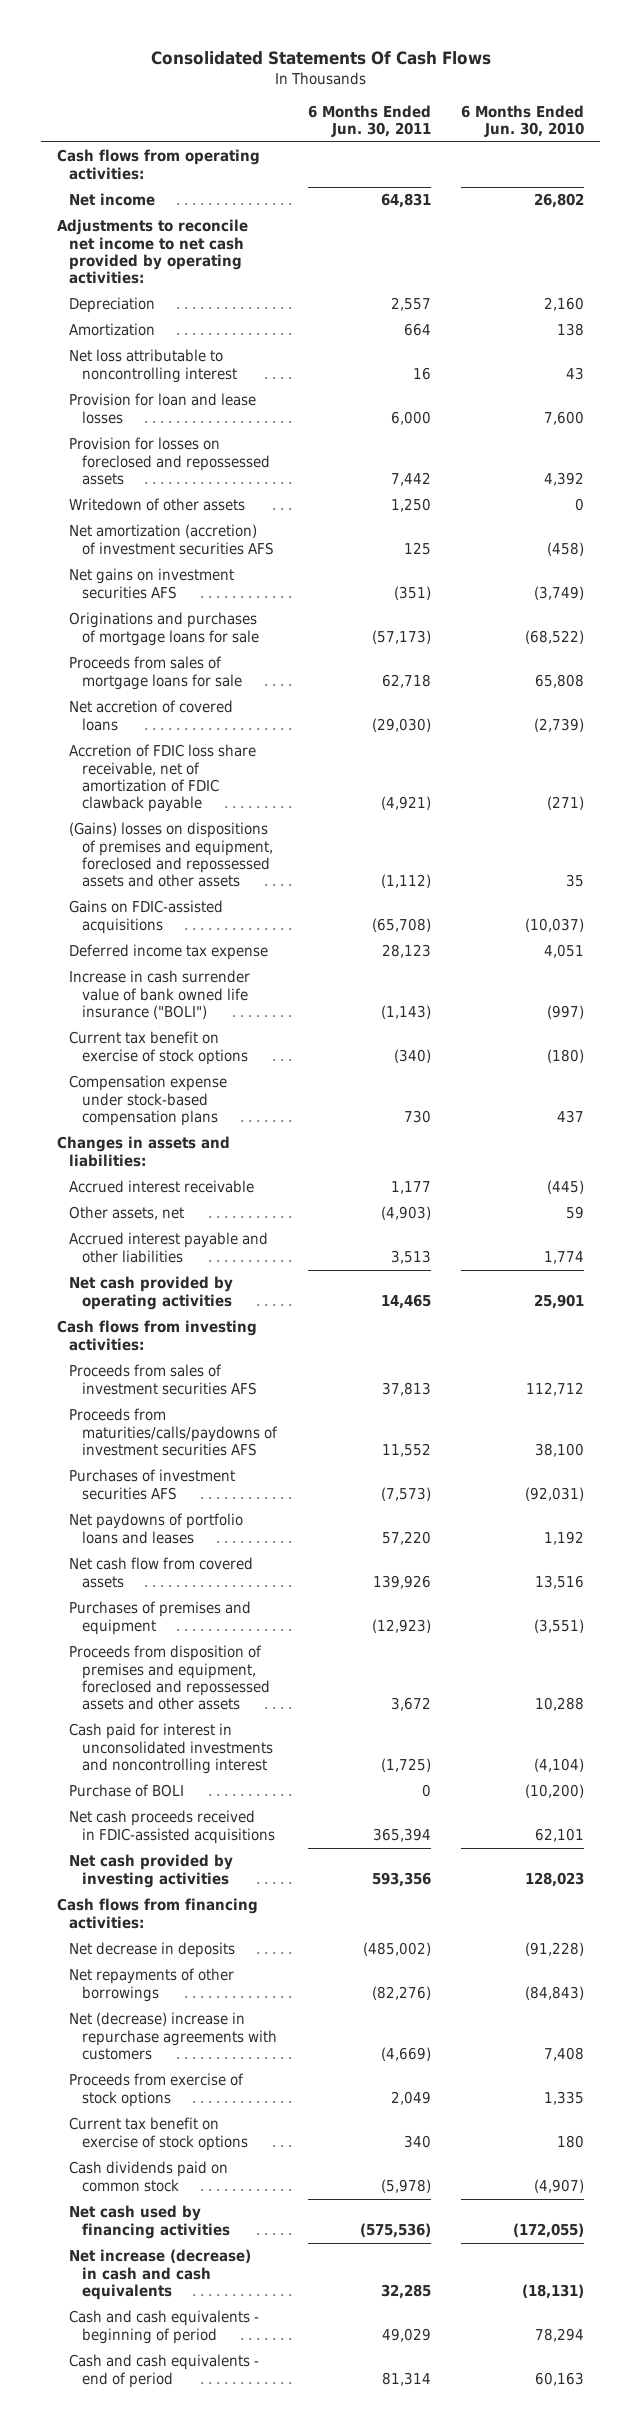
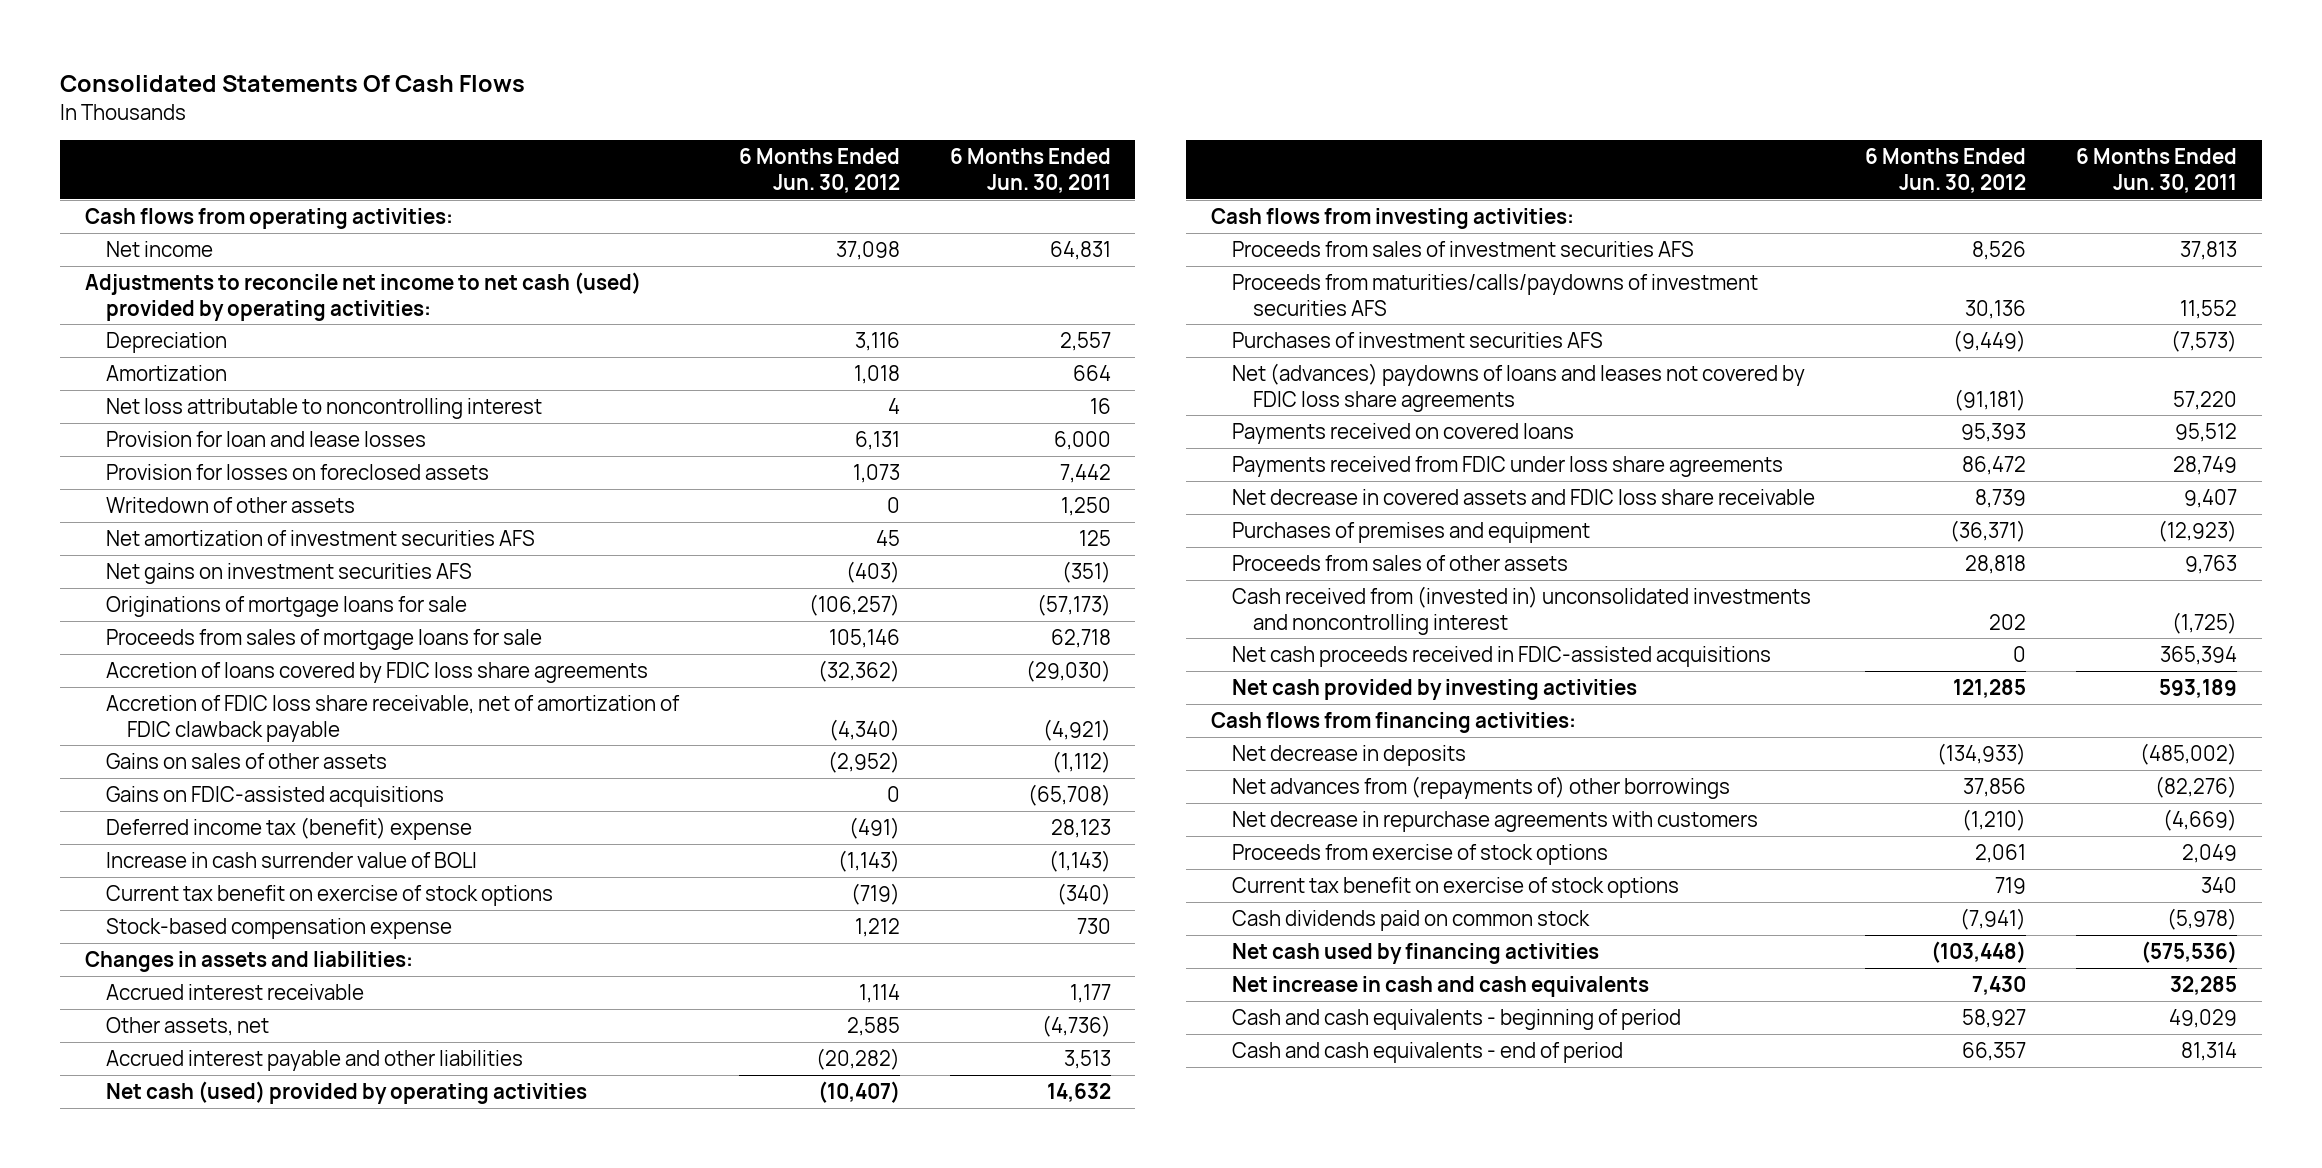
[461,104,585,138] 6 Months Ended Jun. 30, 2010 -> none
none -> [738,147,900,193] 6 Months Ended Jun. 30, 2012
[56,219,248,285] Adjustments to reconcile net income to net cash provided by operating activities: -> [85,271,642,321] Adjustments to reconcile net income to net cash (used) provided by operating activities:
[69,437,270,485] Provision for losses on foreclosed and repossessed assets -> [106,463,490,480] Provision for losses on foreclosed assets
[69,524,274,555] Net amortization (accretion) of investment securities AFS -> [106,529,536,546] Net amortization of investment securities AFS
[69,612,259,646] Originations and purchases of mortgage loans for sale -> [106,595,468,617] Originations of mortgage loans for sale
[69,700,234,731] Net accretion of covered loans -> [106,661,649,683] Accretion of loans covered by FDIC loss share agreements
[69,822,273,888] (Gains) losses on dispositions of premises and equipment, foreclosed and repossessed assets and other assets -> [106,752,388,769] Gains on sales of other assets
[69,944,269,961] Deferred income tax expense -> [106,816,473,840] Deferred income tax (benefit) expense
[69,970,251,1019] Increase in cash surrender value of bank owned life insurance ("BOLI") -> [106,851,478,868] Increase in cash surrender value of BOLI
[69,1075,228,1126] Compensation expense under stock-based compensation plans -> [106,917,453,939] Stock-based compensation expense
[380,1206,431,1221] (4,903) -> [1041,1014,1111,1037] (4,736)
[69,1276,234,1310] Net cash provided by operating activities -> [106,1080,588,1104] Net cash (used) provided by operating activities
[380,1293,431,1309] 14,465 -> [1046,1082,1111,1102] 14,632
[69,1557,254,1588] Net cash flow from covered assets -> none
[69,1513,244,1544] Net paydowns of portfolio loans and leases -> [1232,362,1806,412] Net (advances) paydowns of loans and leases not covered by FDIC loss share agreements
none -> [1232,422,1575,444] Payments received on covered loans
none -> [1232,455,1784,477] Payments received from FDIC under loss share agreements
none -> [1232,488,1816,505] Net decrease in covered assets and FDIC loss share receivable
[69,1784,185,1798] Purchase of BOLI -> none
[69,1645,270,1711] Proceeds from disposition of premises and equipment, foreclosed and repossessed assets and other assets -> [1232,554,1569,571] Proceeds from sales of other assets
[390,1697,431,1712] 3,672 -> [2184,554,2237,574] 9,763
[69,1723,273,1774] Cash paid for interest in unconsolidated investments and noncontrolling interest -> [1232,585,1812,635] Cash received from (invested in) unconsolidated investments and noncontrolling interest
[371,1871,431,1887] 593,356 -> [2158,678,2237,698] 593,189
[69,1968,235,2002] Net repayments of other borrowings -> [1232,775,1731,799] Net advances from (repayments of) other borrowings
[69,2012,277,2060] Net (decrease) increase in repurchase agreements with customers -> [1232,810,1759,832] Net decrease in repurchase agreements with customers
[69,2249,252,2300] Net increase (decrease) in cash and cash equivalents -> [1232,975,1650,997] Net increase in cash and cash equivalents

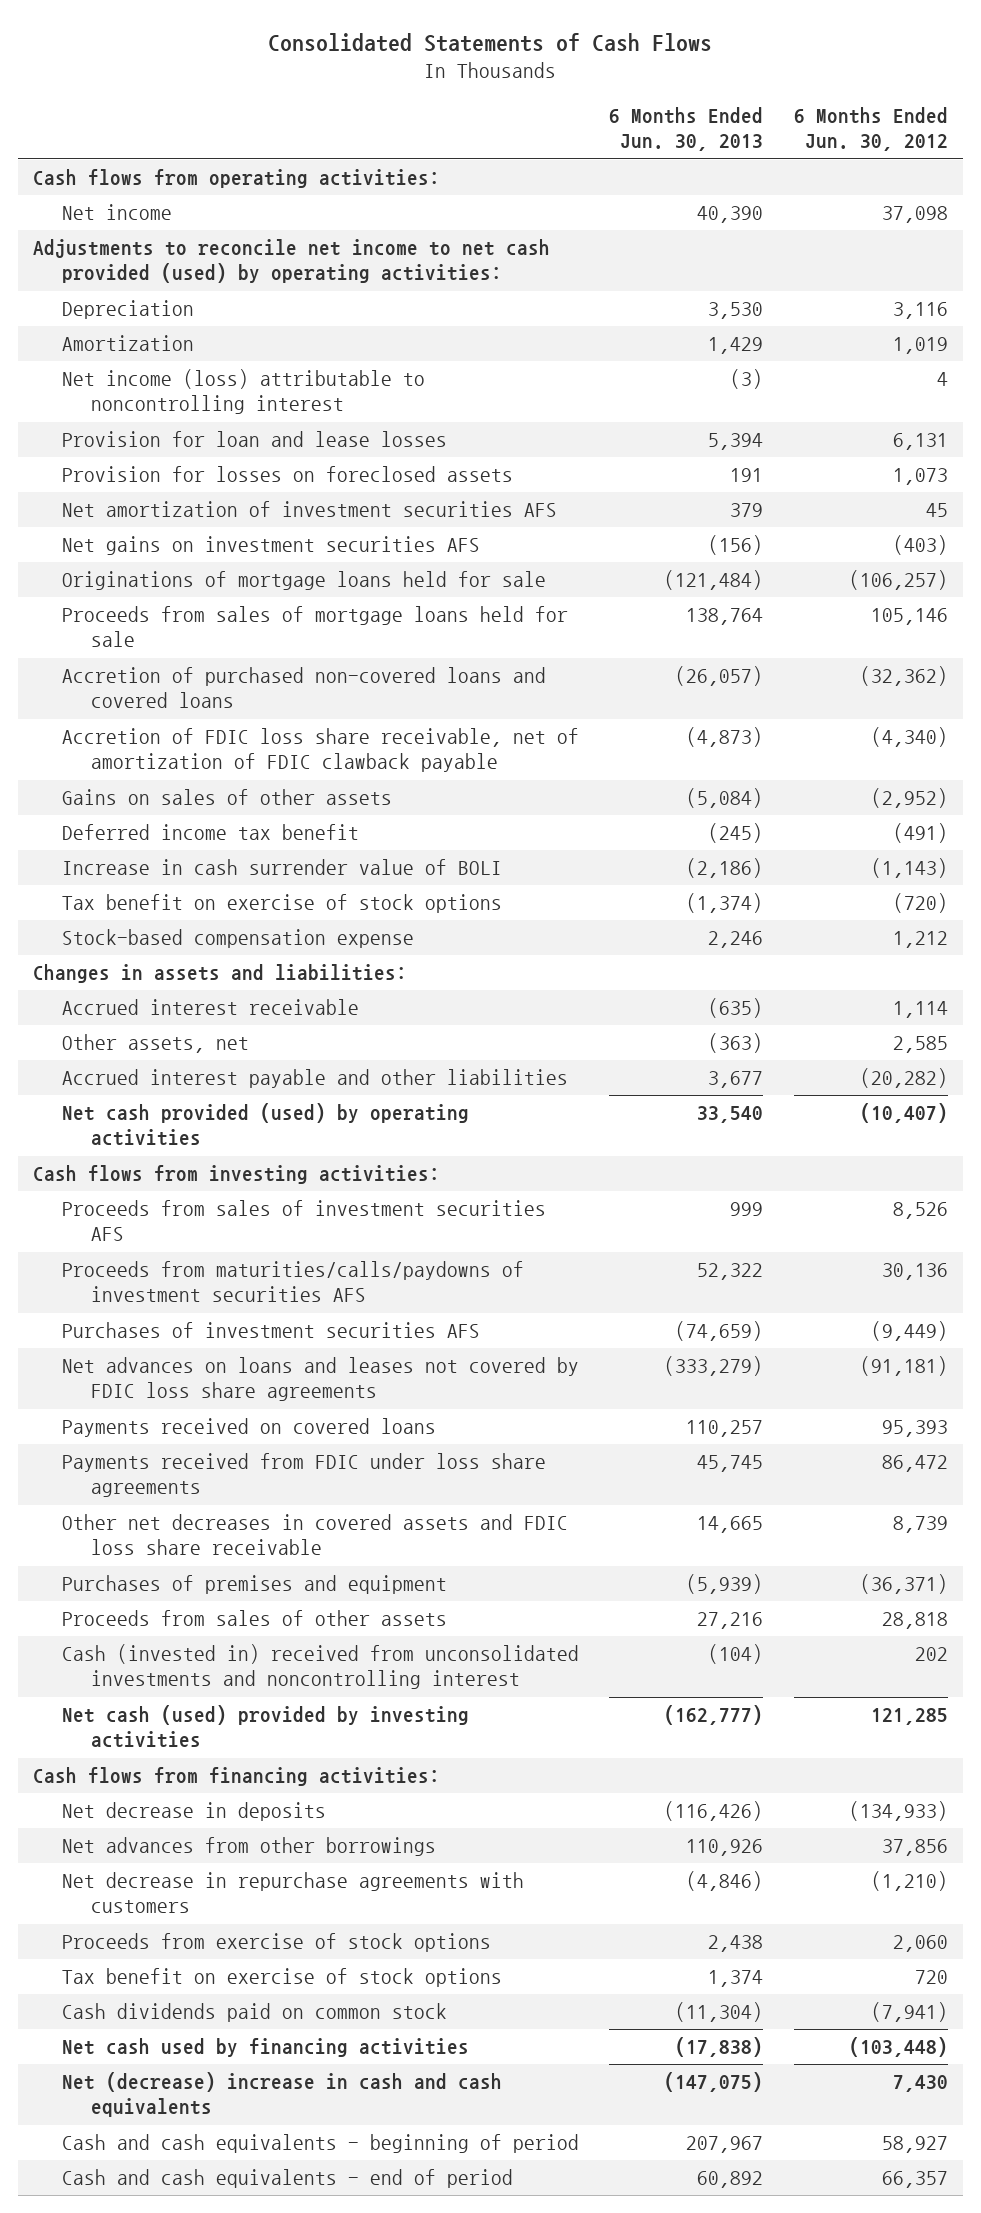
[60,75,526,93] Consolidated Statements Of Cash Flows -> [268,32,713,52] Consolidated Statements of Cash Flows
[949,147,1111,193] 6 Months Ended Jun. 30, 2011 -> none
none -> [609,107,764,152] 6 Months Ended Jun. 30, 2013
[85,271,642,321] Adjustments to reconcile net income to net cash (used) provided by operating activities: -> [32,239,550,284] Adjustments to reconcile net income to net cash provided (used) by operating activities:
[853,364,900,384] 1,018 -> [892,337,948,355] 1,019
[106,397,543,419] Net loss attributable to noncontrolling interest -> [61,369,425,415] Net income (loss) attributable to noncontrolling interest
[106,496,356,513] Writedown of other assets -> none
[106,595,468,617] Originations of mortgage loans for sale -> [61,571,546,591] Originations of mortgage loans held for sale
[106,628,543,650] Proceeds from sales of mortgage loans for sale -> [61,606,568,648] Proceeds from sales of mortgage loans held for sale
[106,661,649,683] Accretion of loans covered by FDIC loss share agreements -> [61,667,546,709] Accretion of purchased non-covered loans and covered loans
[106,785,445,807] Gains on FDIC-assisted acquisitions -> none
[106,816,473,840] Deferred income tax (benefit) expense -> [61,824,359,841] Deferred income tax benefit
[106,884,554,906] Current tax benefit on exercise of stock options -> [61,894,502,914] Tax benefit on exercise of stock options
[850,882,900,905] (719) -> [892,893,948,914] (720)
[106,1080,588,1104] Net cash (used) provided by operating activities -> [61,1103,469,1147] Net cash provided (used) by operating activities
[1232,362,1806,412] Net (advances) paydowns of loans and leases not covered by FDIC loss share agreements -> [61,1357,579,1402] Net advances on loans and leases not covered by FDIC loss share agreements
[1232,488,1816,505] Net decrease in covered assets and FDIC loss share receivable -> [61,1514,568,1556] Other net decreases in covered assets and FDIC loss share receivable
[1232,645,1772,667] Net cash proceeds received in FDIC-assisted acquisitions -> none
[1232,585,1812,635] Cash received from (invested in) unconsolidated investments and noncontrolling interest -> [61,1644,579,1690] Cash (invested in) received from unconsolidated investments and noncontrolling interest
[1232,678,1638,700] Net cash provided by investing activities -> [61,1705,469,1749] Net cash (used) provided by investing activities
[1232,775,1731,799] Net advances from (repayments of) other borrowings -> [61,1837,436,1857] Net advances from other borrowings
[1975,843,2027,863] 2,061 -> [892,1935,948,1953] 2,060
[1232,876,1680,898] Current tax benefit on exercise of stock options -> [61,1968,502,1988] Tax benefit on exercise of stock options
[1995,876,2027,894] 719 -> [914,1970,948,1985] 720
[1232,975,1650,997] Net increase in cash and cash equivalents -> [61,2072,502,2118] Net (decrease) increase in cash and cash equivalents

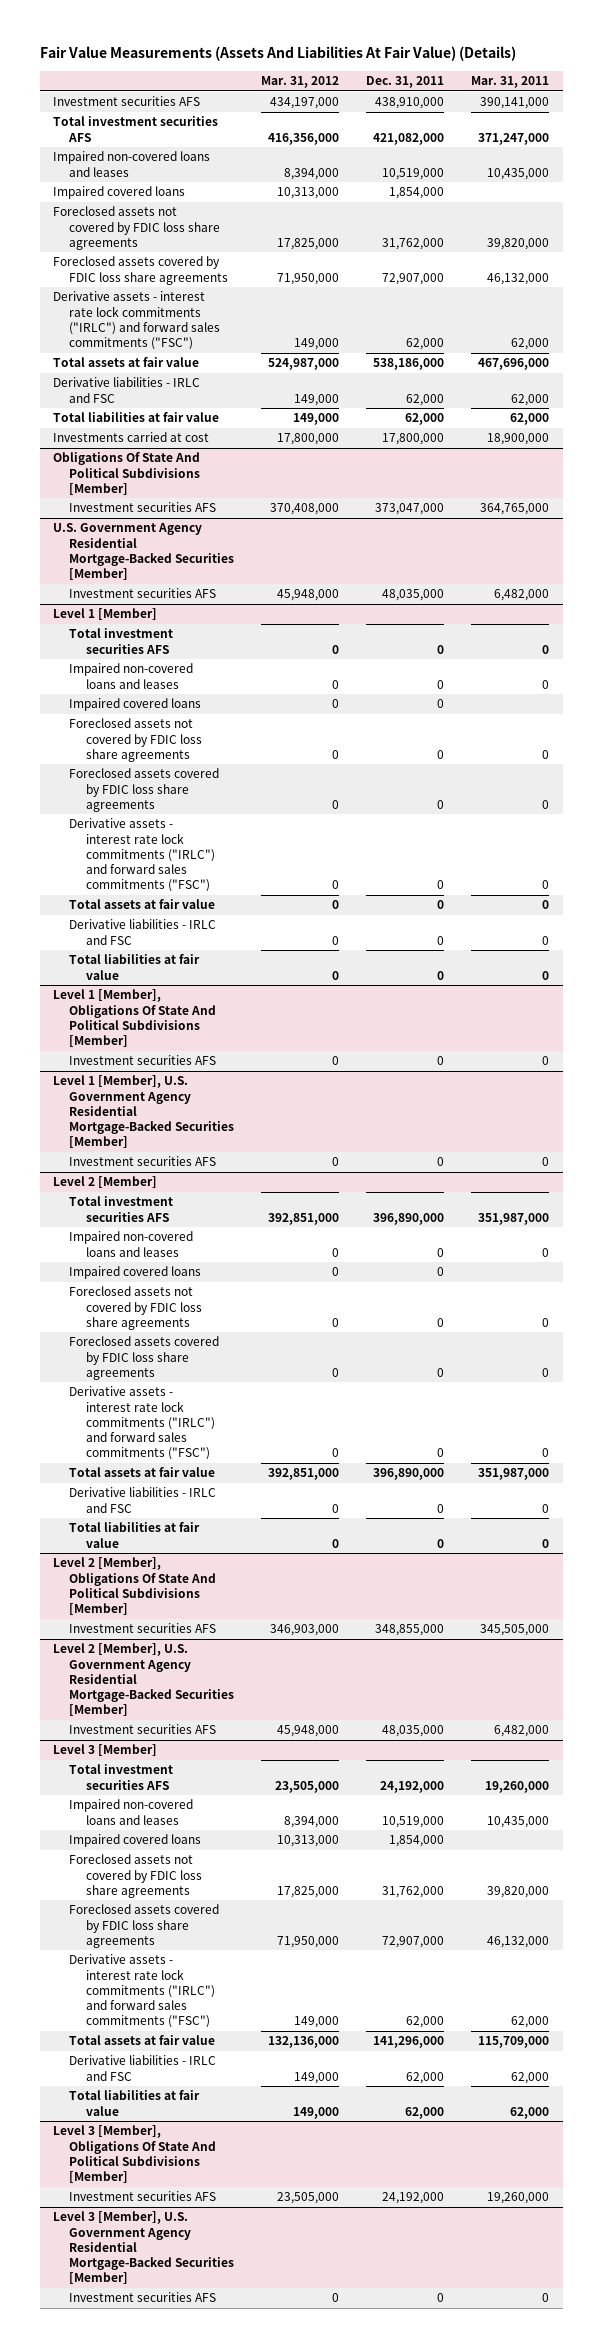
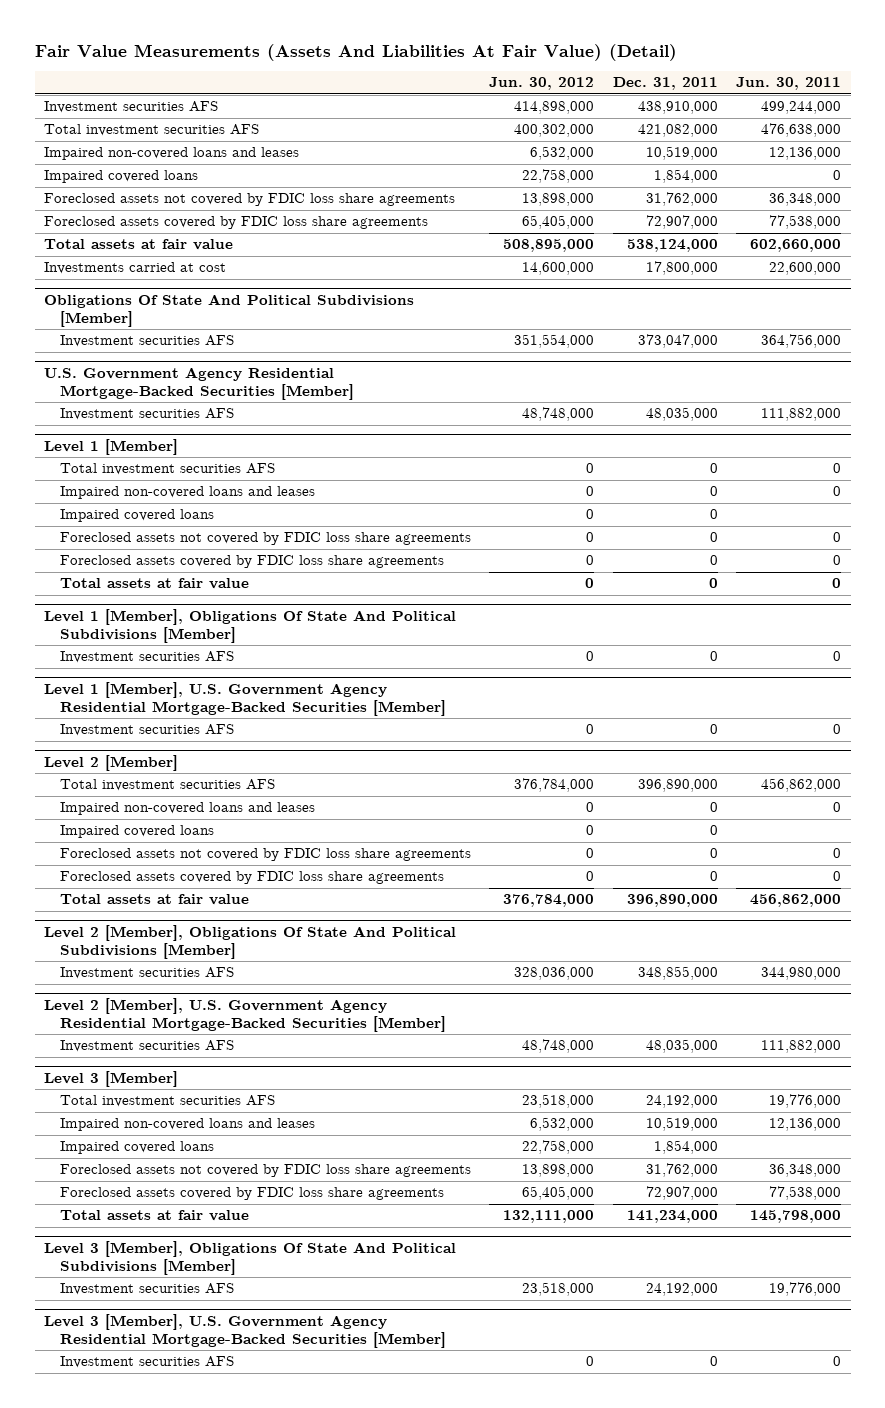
[39,46,516,62] Fair Value Measurements (Assets And Liabilities At Fair Value) (Details) -> [34,43,677,61] Fair Value Measurements (Assets And Liabilities At Fair Value) (Detail)
[261,75,340,88] Mar. 31, 2012 -> none
[471,75,550,88] Mar. 31, 2011 -> none
none -> [489,77,595,91] Jun. 30, 2012
none -> [736,77,842,91] Jun. 30, 2011
[53,291,221,351] Derivative assets - interest rate lock commitments ("IRLC") and forward sales commitments ("FSC") -> none
[53,377,201,403] Derivative liabilities - IRLC and FSC -> none
[53,412,220,423] Total liabilities at fair value -> none
[373,358,445,371] 538,186,000 -> [626,239,718,253] 538,124,000
[69,818,215,893] Derivative assets - interest rate lock commitments ("IRLC") and forward sales commitments ("FSC") -> none
[69,919,217,945] Derivative liabilities - IRLC and FSC -> none
[69,954,201,980] Total liabilities at fair value -> none
[69,1386,215,1461] Derivative assets - interest rate lock commitments ("IRLC") and forward sales commitments ("FSC") -> none
[69,1487,217,1513] Derivative liabilities - IRLC and FSC -> none
[69,1522,201,1548] Total liabilities at fair value -> none
[69,1954,215,2029] Derivative assets - interest rate lock commitments ("IRLC") and forward sales commitments ("FSC") -> none
[69,2055,217,2081] Derivative liabilities - IRLC and FSC -> none
[69,2090,201,2116] Total liabilities at fair value -> none
[373,2036,445,2049] 141,296,000 -> [626,1210,718,1224] 141,234,000

